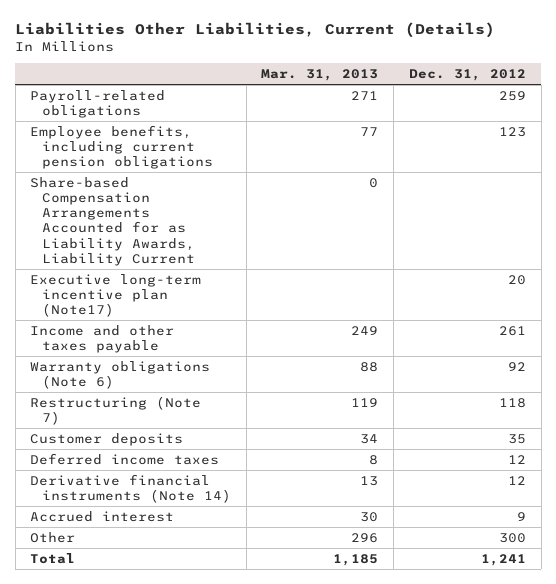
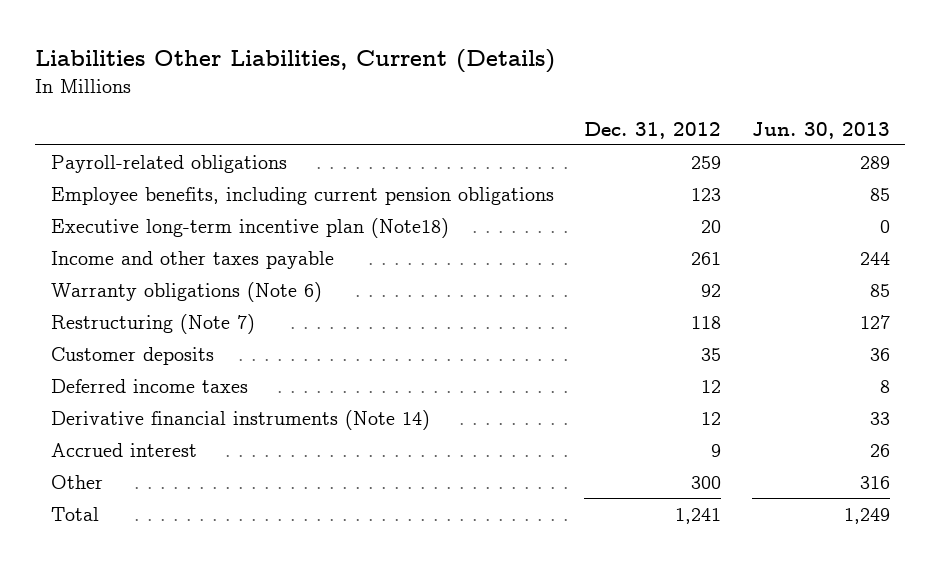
[261,69,379,82] Mar. 31, 2013 -> none
none -> [751,121,890,139] Jun. 30, 2013
[30,176,195,266] Share-based Compensation Arrangements Accounted for as Liability Awards, Liability Current -> none
[30,273,202,318] Executive long-term incentive plan (Note17) -> [50,217,449,238] Executive long-term incentive plan (Note18)

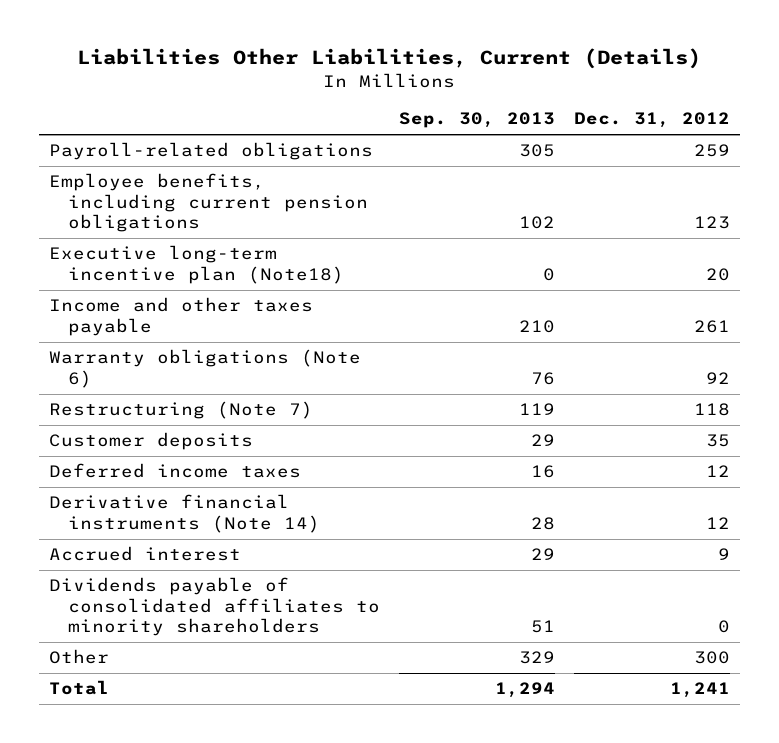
[751,121,890,139] Jun. 30, 2013 -> none
none -> [399,112,556,129] Sep. 30, 2013
none -> [48,577,380,637] Dividends payable of consolidated affiliates to minority shareholders

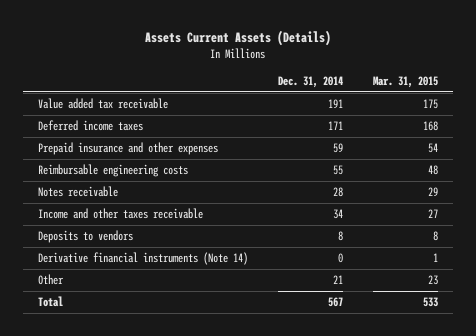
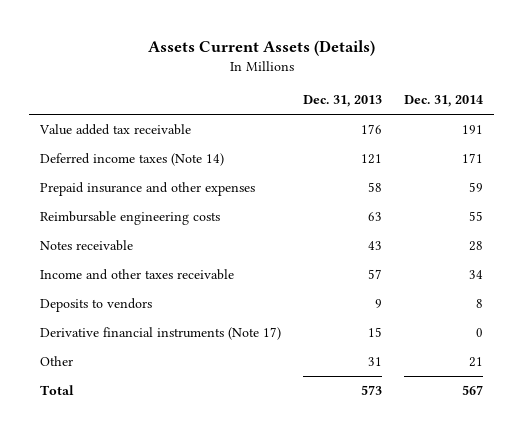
[372,75,438,88] Mar. 31, 2015 -> none
none -> [303,95,383,108] Dec. 31, 2013
[38,120,144,132] Deferred income taxes -> [40,153,225,167] Deferred income taxes (Note 14)
[38,252,249,266] Derivative financial instruments (Note 14) -> [40,327,282,341] Derivative financial instruments (Note 17)

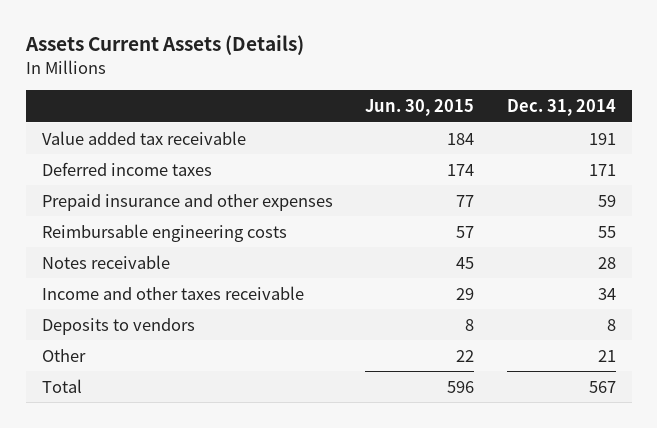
[303,95,383,108] Dec. 31, 2013 -> none
none -> [365,99,475,117] Jun. 30, 2015
[40,153,225,167] Deferred income taxes (Note 14) -> [41,161,212,176] Deferred income taxes
[40,327,282,341] Derivative financial instruments (Note 17) -> none

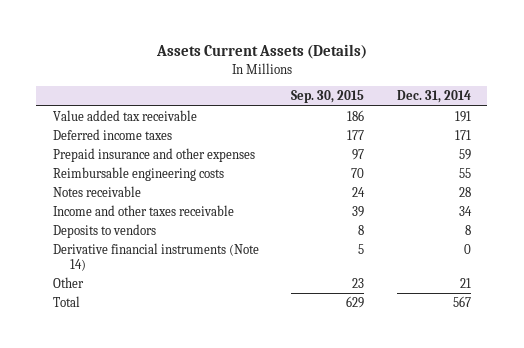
[365,99,475,117] Jun. 30, 2015 -> none
none -> [291,90,365,104] Sep. 30, 2015
none -> [52,242,259,271] Derivative financial instruments (Note 14)

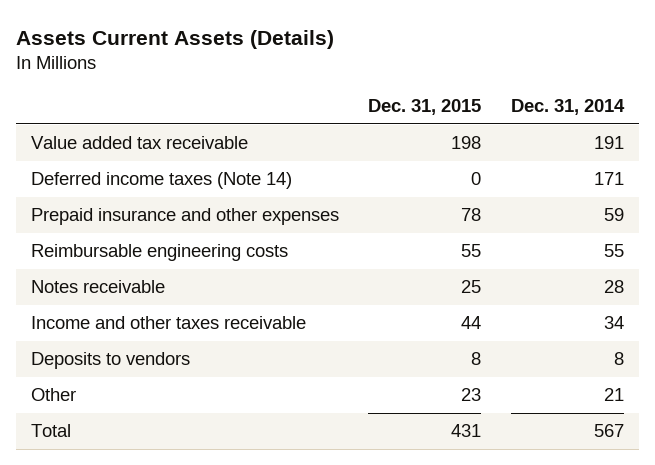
[291,90,365,104] Sep. 30, 2015 -> none
none -> [368,99,482,116] Dec. 31, 2015
[52,128,172,140] Deferred income taxes -> [30,172,292,190] Deferred income taxes (Note 14)
[52,242,259,271] Derivative financial instruments (Note 14) -> none

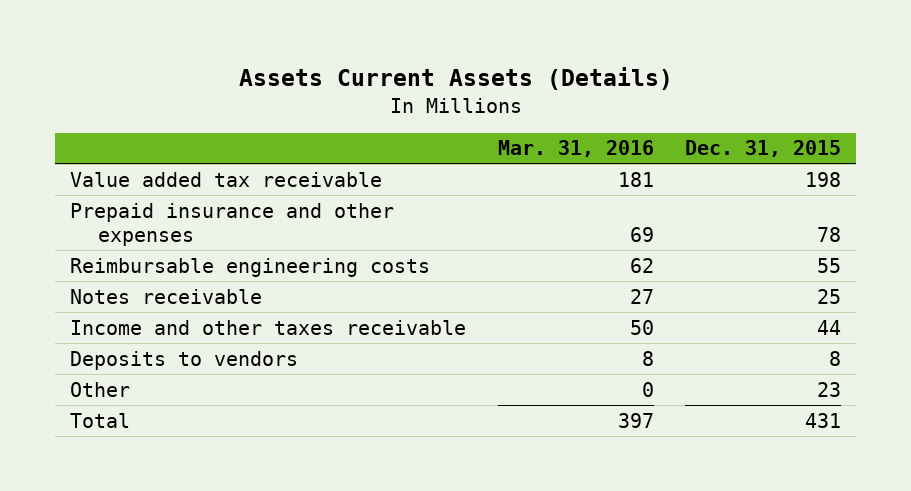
[510,99,625,116] Dec. 31, 2014 -> none
none -> [497,140,654,158] Mar. 31, 2016
[30,172,292,190] Deferred income taxes (Note 14) -> none

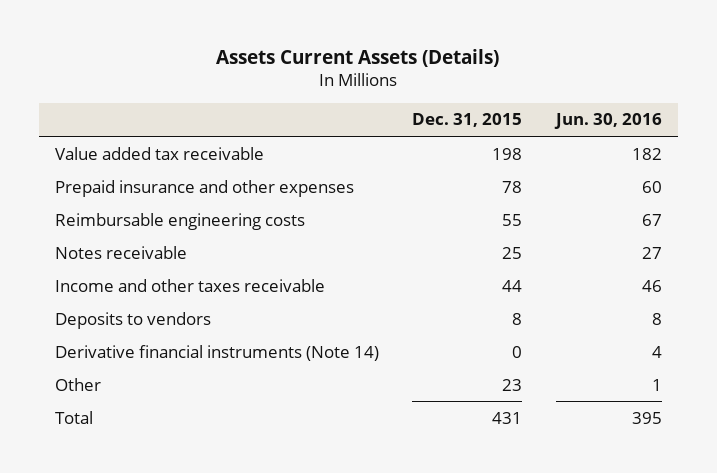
[497,140,654,158] Mar. 31, 2016 -> none
none -> [553,113,662,130] Jun. 30, 2016
none -> [55,344,380,361] Derivative financial instruments (Note 14)

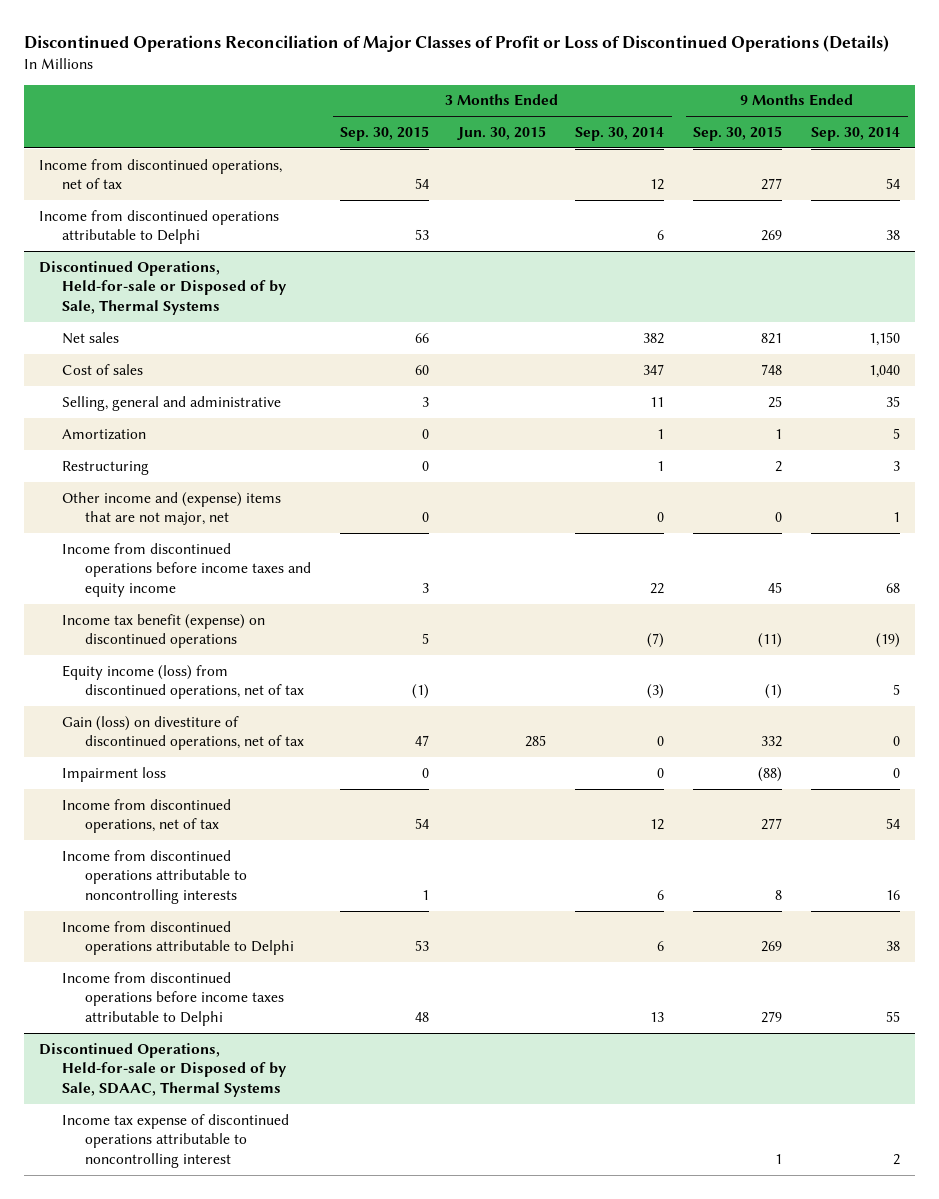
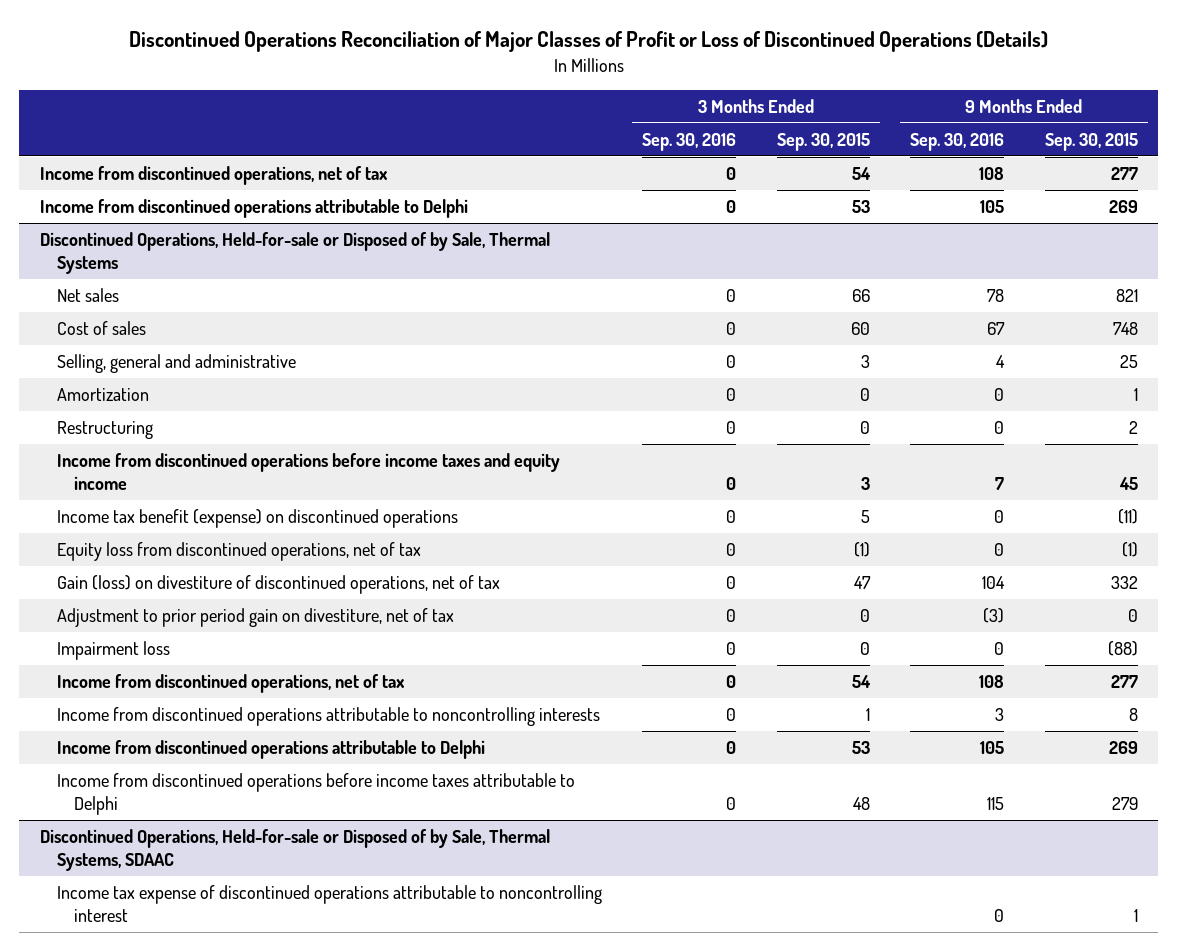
[457,126,547,141] Jun. 30, 2015 -> none
[575,127,665,142] Sep. 30, 2014 -> none
[811,127,901,142] Sep. 30, 2014 -> none
none -> [642,133,737,152] Sep. 30, 2016
none -> [910,133,1005,152] Sep. 30, 2016
[61,491,281,526] Other income and (expense) items that are not major, net -> none
[61,664,304,700] Equity income (loss) from discontinued operations, net of tax -> [56,542,421,562] Equity loss from discontinued operations, net of tax
none -> [56,608,454,628] Adjustment to prior period gain on divestiture, net of tax
[38,1042,287,1097] Discontinued Operations, Held-for-sale or Disposed of by Sale, SDAAC, Thermal Systems -> [39,829,550,872] Discontinued Operations, Held-for-sale or Disposed of by Sale, Thermal Systems, SDAAC

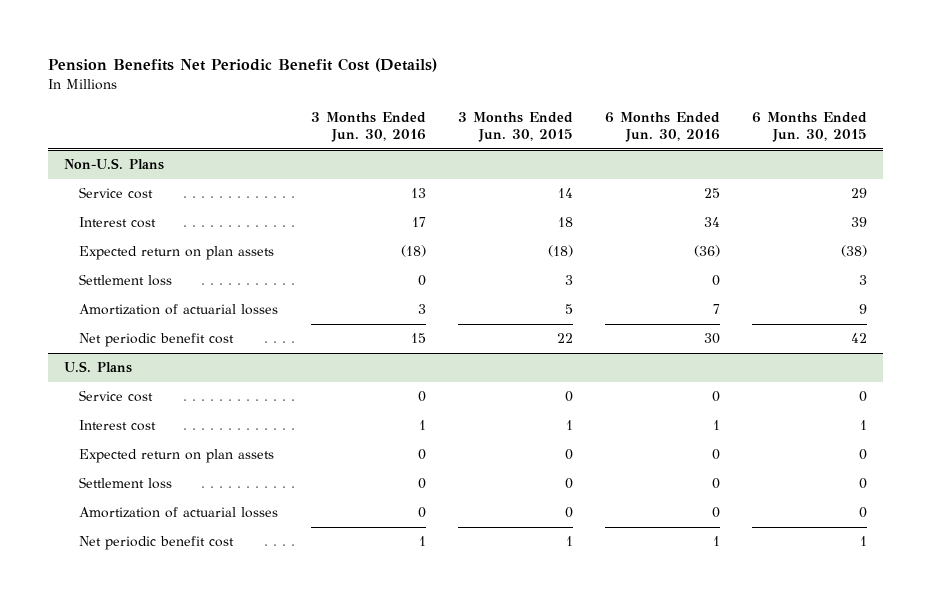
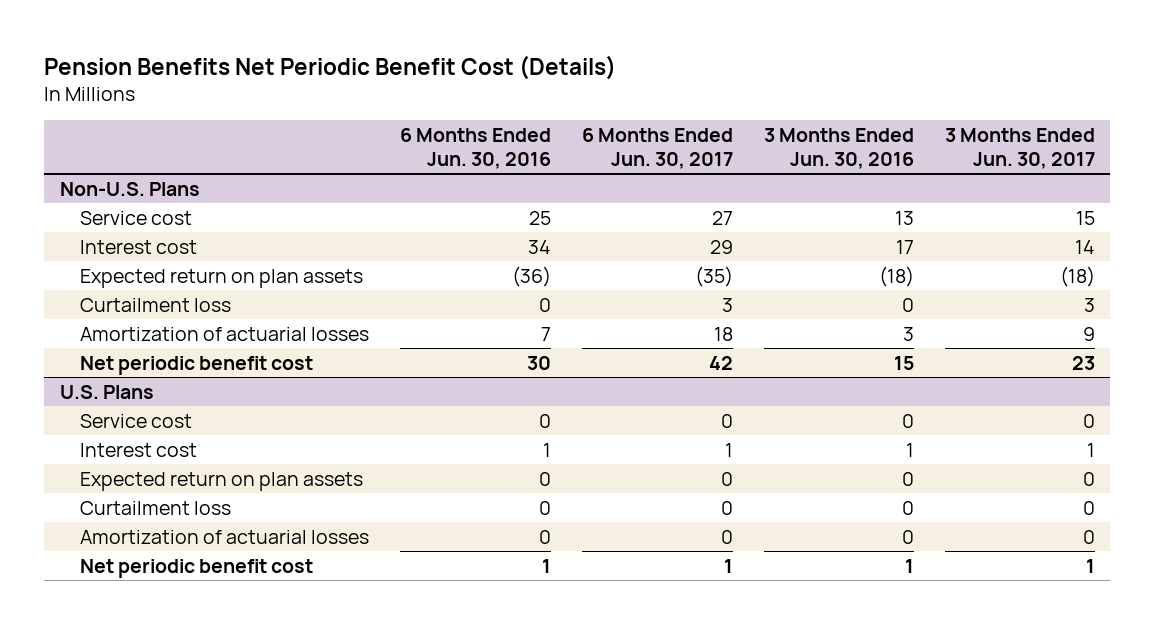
[457,111,573,143] 3 Months Ended Jun. 30, 2015 -> none
[751,111,867,143] 6 Months Ended Jun. 30, 2015 -> none
none -> [581,128,733,169] 6 Months Ended Jun. 30, 2017
none -> [944,128,1095,169] 3 Months Ended Jun. 30, 2017
[79,274,173,287] Settlement loss -> none
none -> [79,297,231,312] Curtailment loss
[79,477,173,490] Settlement loss -> none
none -> [79,500,231,515] Curtailment loss

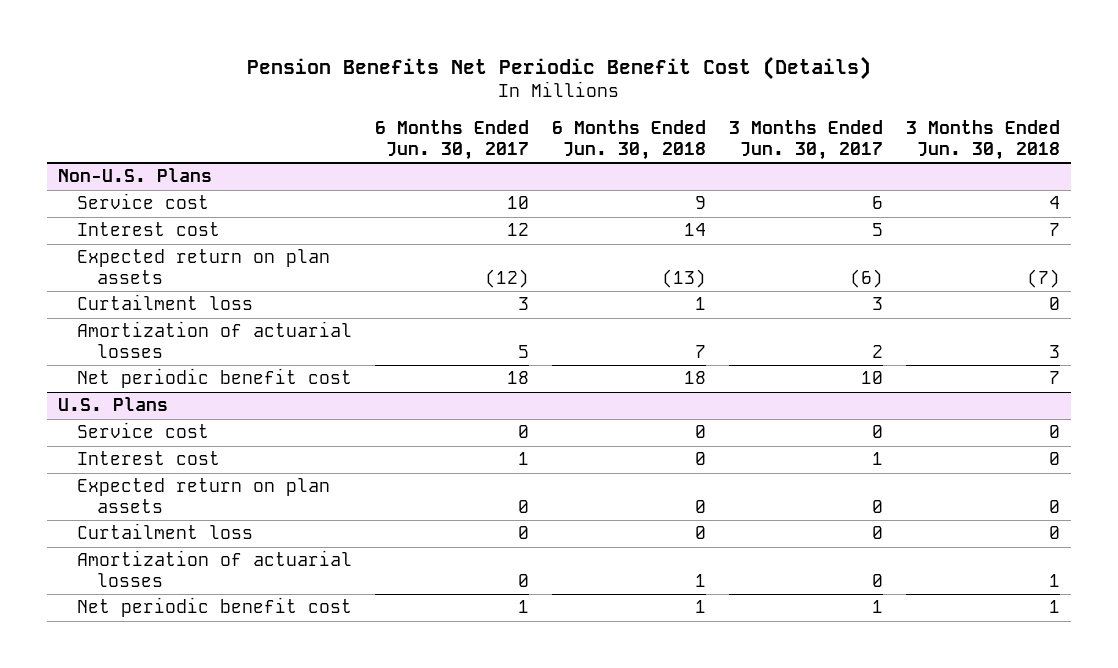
[399,128,551,169] 6 Months Ended Jun. 30, 2016 -> none
[763,128,914,169] 3 Months Ended Jun. 30, 2016 -> none
none -> [552,120,707,161] 6 Months Ended Jun. 30, 2018
none -> [905,120,1060,161] 3 Months Ended Jun. 30, 2018
[711,210,733,225] 27 -> [507,196,530,210] 10
[1075,210,1095,225] 15 -> [871,196,883,210] 6
[709,239,733,254] 29 -> [507,223,530,237] 12
[1074,239,1095,254] 14 -> [871,223,883,237] 5
[694,265,733,287] (35) -> [485,269,530,289] (12)
[1059,265,1095,287] (18) -> [849,269,883,289] (6)
[713,326,733,341] 18 -> [518,345,530,359] 5
[1082,326,1095,341] 9 -> [871,345,883,359] 2
[708,355,733,370] 42 -> [507,371,530,385] 18
[1071,355,1095,370] 23 -> [860,371,883,385] 10

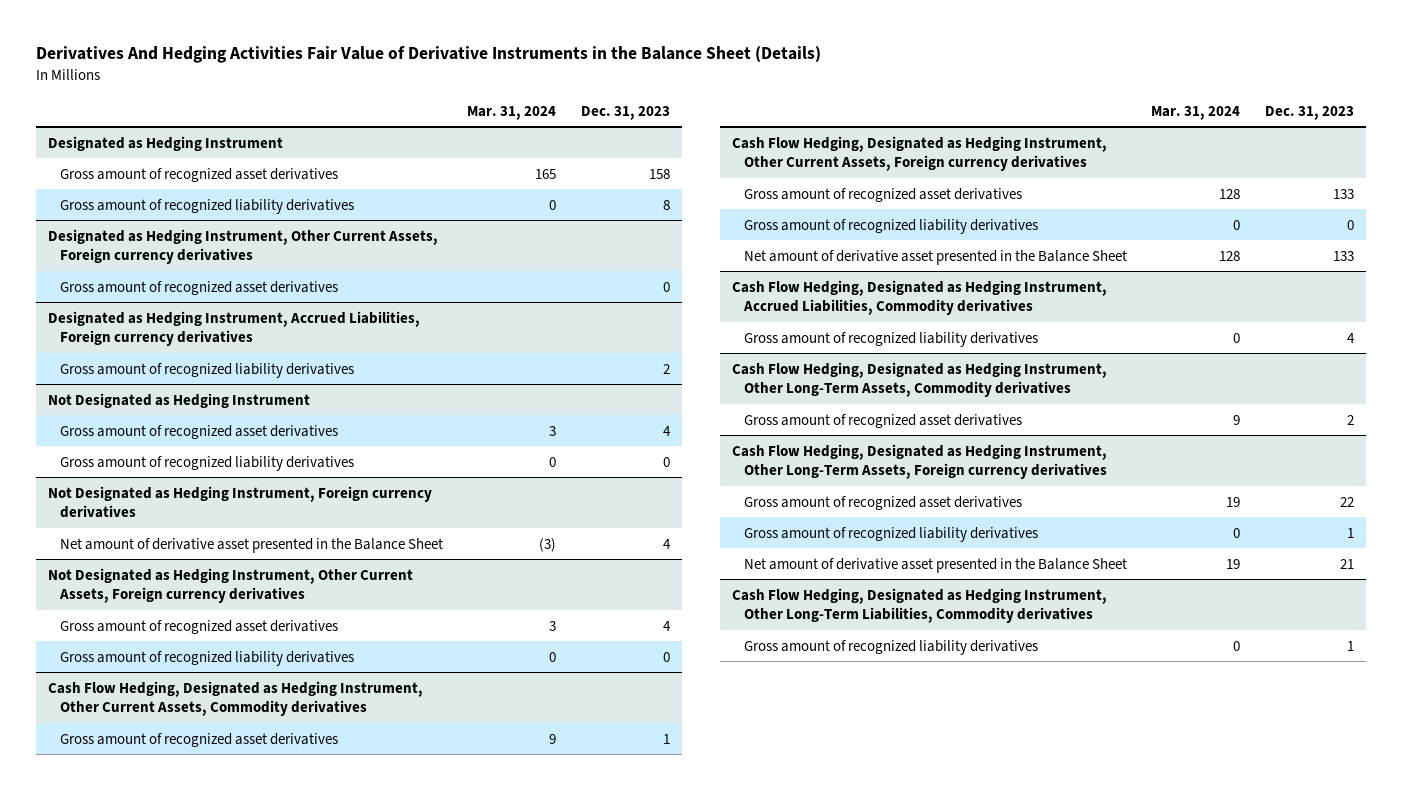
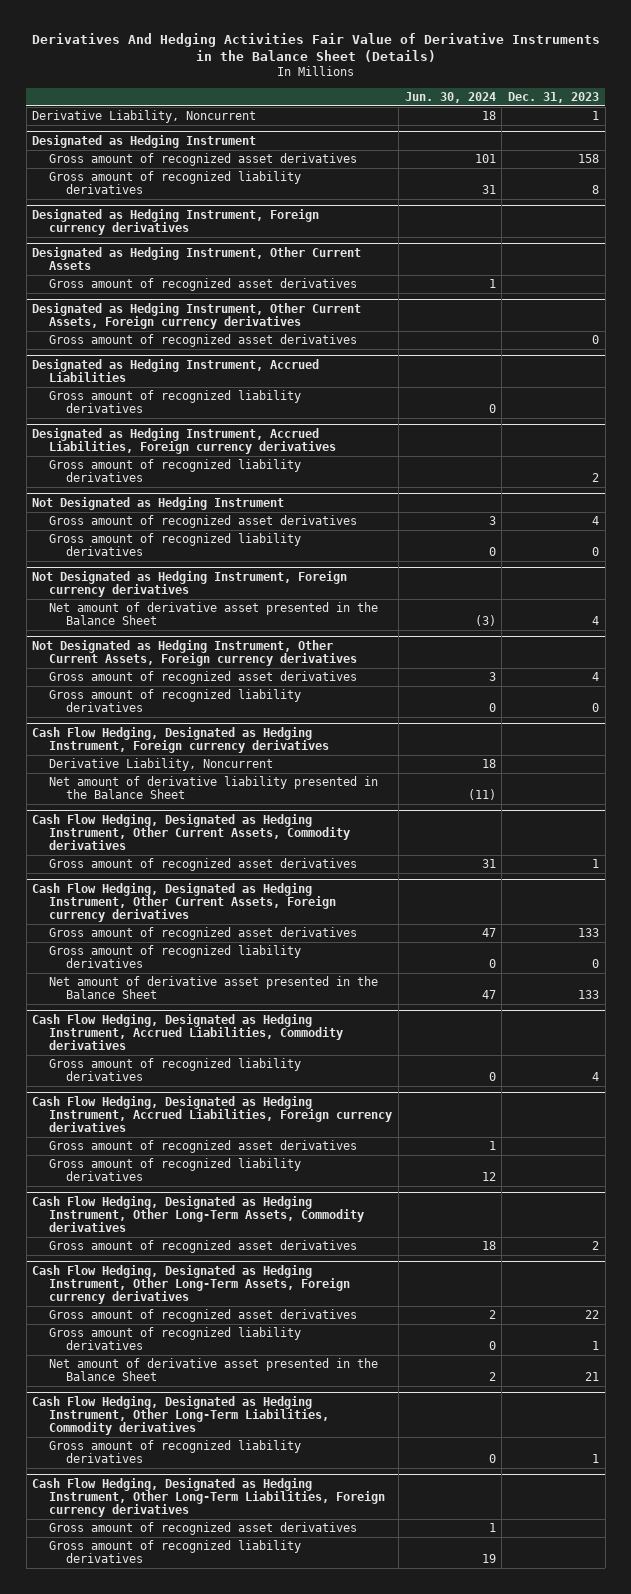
[467,105,557,120] Mar. 31, 2024 -> none
none -> [404,91,496,103] Jun. 30, 2024
none -> [32,110,257,124] Derivative Liability, Noncurrent
none -> [32,208,320,235] Designated as Hedging Instrument, Foreign currency derivatives
none -> [32,246,362,270] Designated as Hedging Instrument, Other Current Assets
none -> [49,278,358,292] Gross amount of recognized asset derivatives
none -> [32,358,320,382] Designated as Hedging Instrument, Accrued Liabilities
none -> [49,390,302,414] Gross amount of recognized liability derivatives
none -> [32,726,330,753] Cash Flow Hedging, Designated as Hedging Instrument, Foreign currency derivatives
none -> [49,758,274,772] Derivative Liability, Noncurrent
none -> [49,776,379,800] Net amount of derivative liability presented in the Balance Sheet
none -> [32,1095,393,1132] Cash Flow Hedging, Designated as Hedging Instrument, Accrued Liabilities, Foreign currency derivatives
none -> [49,1140,358,1154] Gross amount of recognized asset derivatives
none -> [49,1158,302,1182] Gross amount of recognized liability derivatives
none -> [32,1477,386,1517] Cash Flow Hedging, Designated as Hedging Instrument, Other Long-Term Liabilities, Foreign currency derivatives
none -> [49,1522,358,1536] Gross amount of recognized asset derivatives
none -> [49,1540,302,1564] Gross amount of recognized liability derivatives

